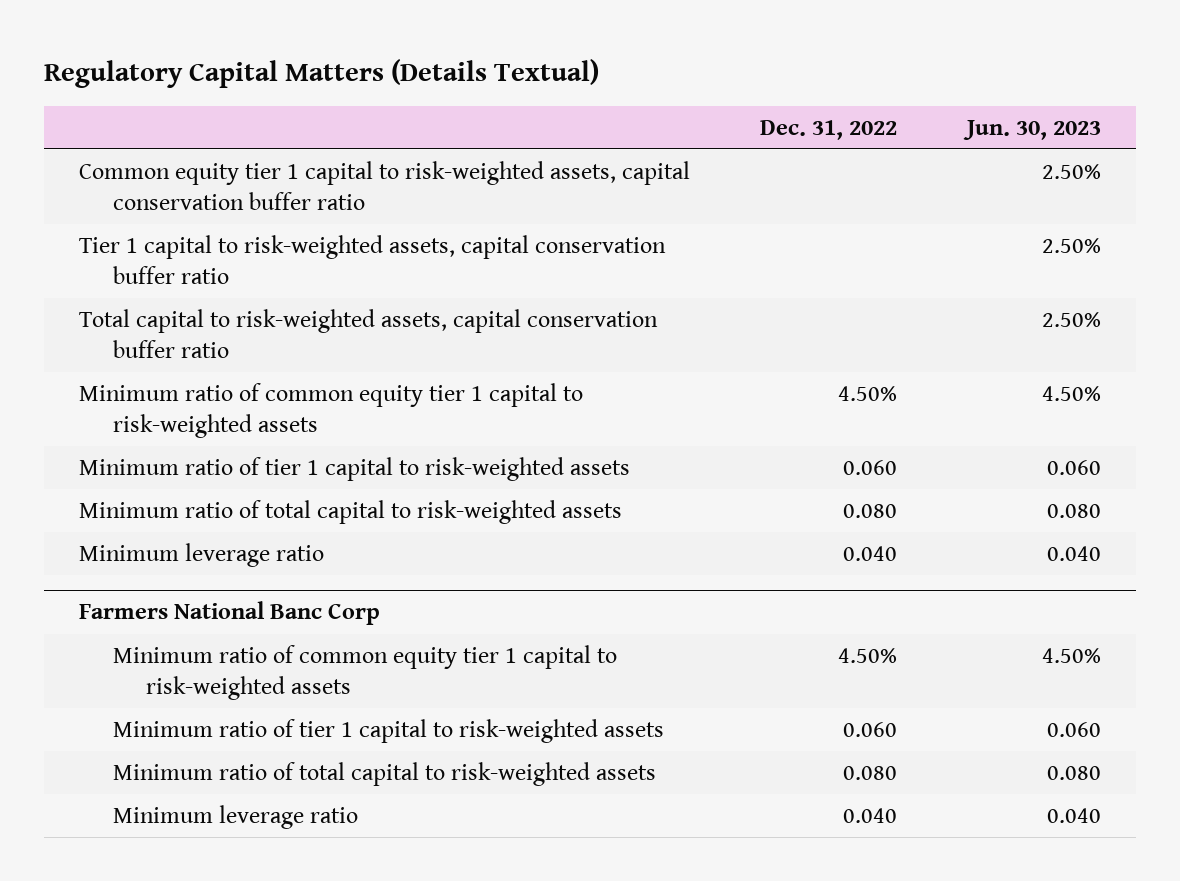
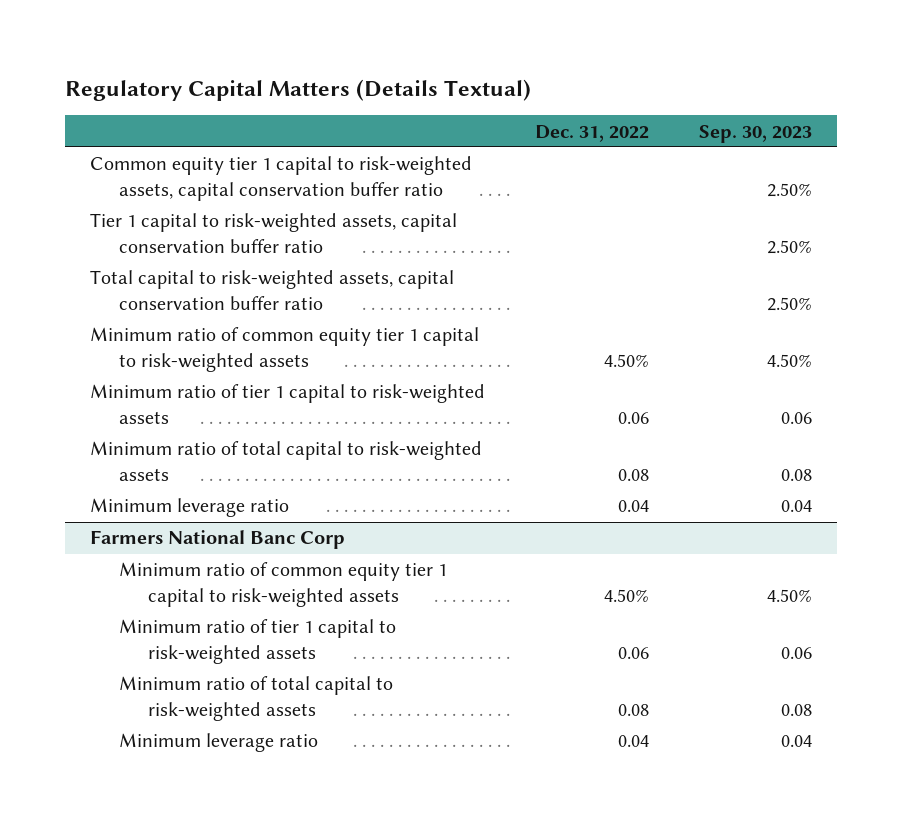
[963,119,1102,140] Jun. 30, 2023 -> none
none -> [698,124,812,143] Sep. 30, 2023
[843,460,898,476] 0.060 -> [617,411,649,424] 0.06
[843,504,898,519] 0.080 -> [617,468,649,481] 0.08
[843,546,898,562] 0.040 -> [617,500,649,513] 0.04
[843,722,898,738] 0.060 -> [617,646,649,659] 0.06
[843,766,898,781] 0.080 -> [617,703,649,716] 0.08
[843,808,898,824] 0.040 -> [617,735,649,748] 0.04

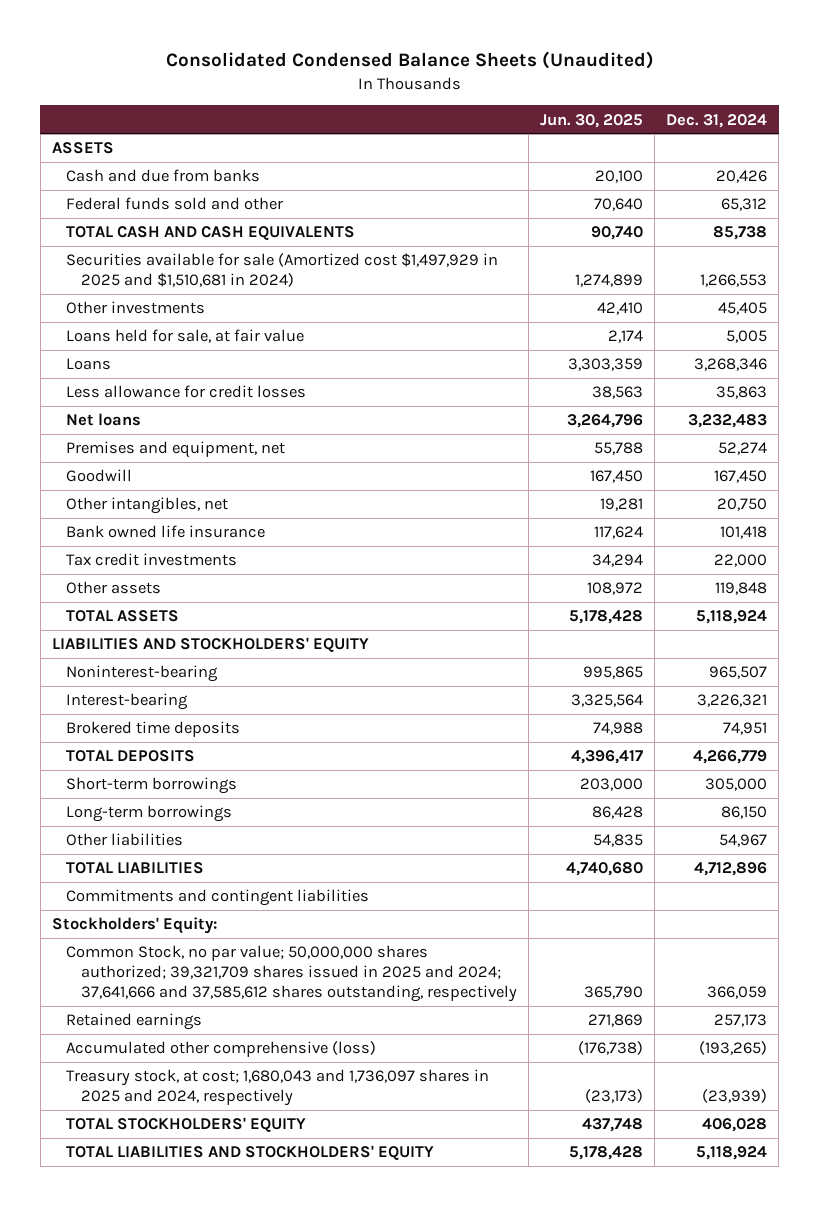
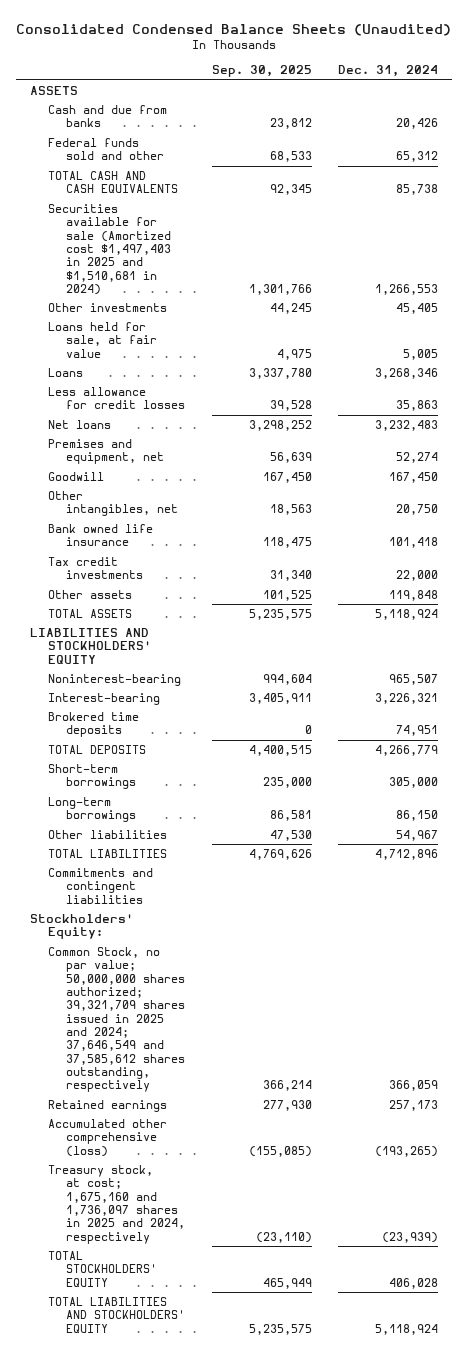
[539,113,643,128] Jun. 30, 2025 -> none
none -> [211,65,312,78] Sep. 30, 2025
[66,253,499,288] Securities available for sale (Amortized cost $1,497,929 in 2025 and $1,510,681 in 2024) -> [47,204,171,295] Securities available for sale (Amortized cost $1,497,403 in 2025 and $1,510,681 in 2024)
[66,945,517,1002] Common Stock, no par value; 50,000,000 shares authorized; 39,321,709 shares issued in 2025 and 2024; 37,641,666 and 37,585,612 shares outstanding, respectively -> [47,947,185,1093] Common Stock, no par value; 50,000,000 shares authorized; 39,321,709 shares issued in 2025 and 2024; 37,646,549 and 37,585,612 shares outstanding, respectively
[66,1069,490,1107] Treasury stock, at cost; 1,680,043 and 1,736,097 shares in 2025 and 2024, respectively -> [47,1165,185,1244] Treasury stock, at cost; 1,675,160 and 1,736,097 shares in 2025 and 2024, respectively

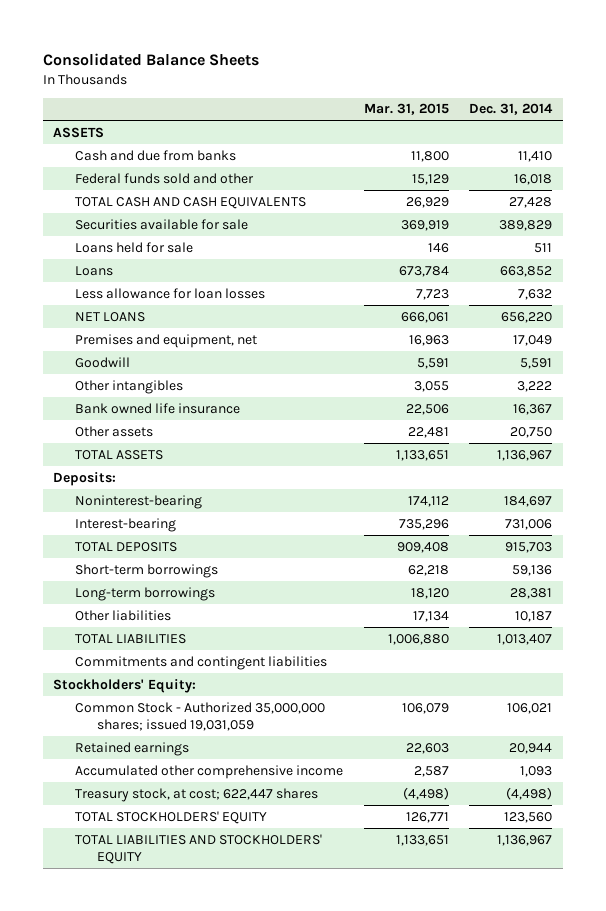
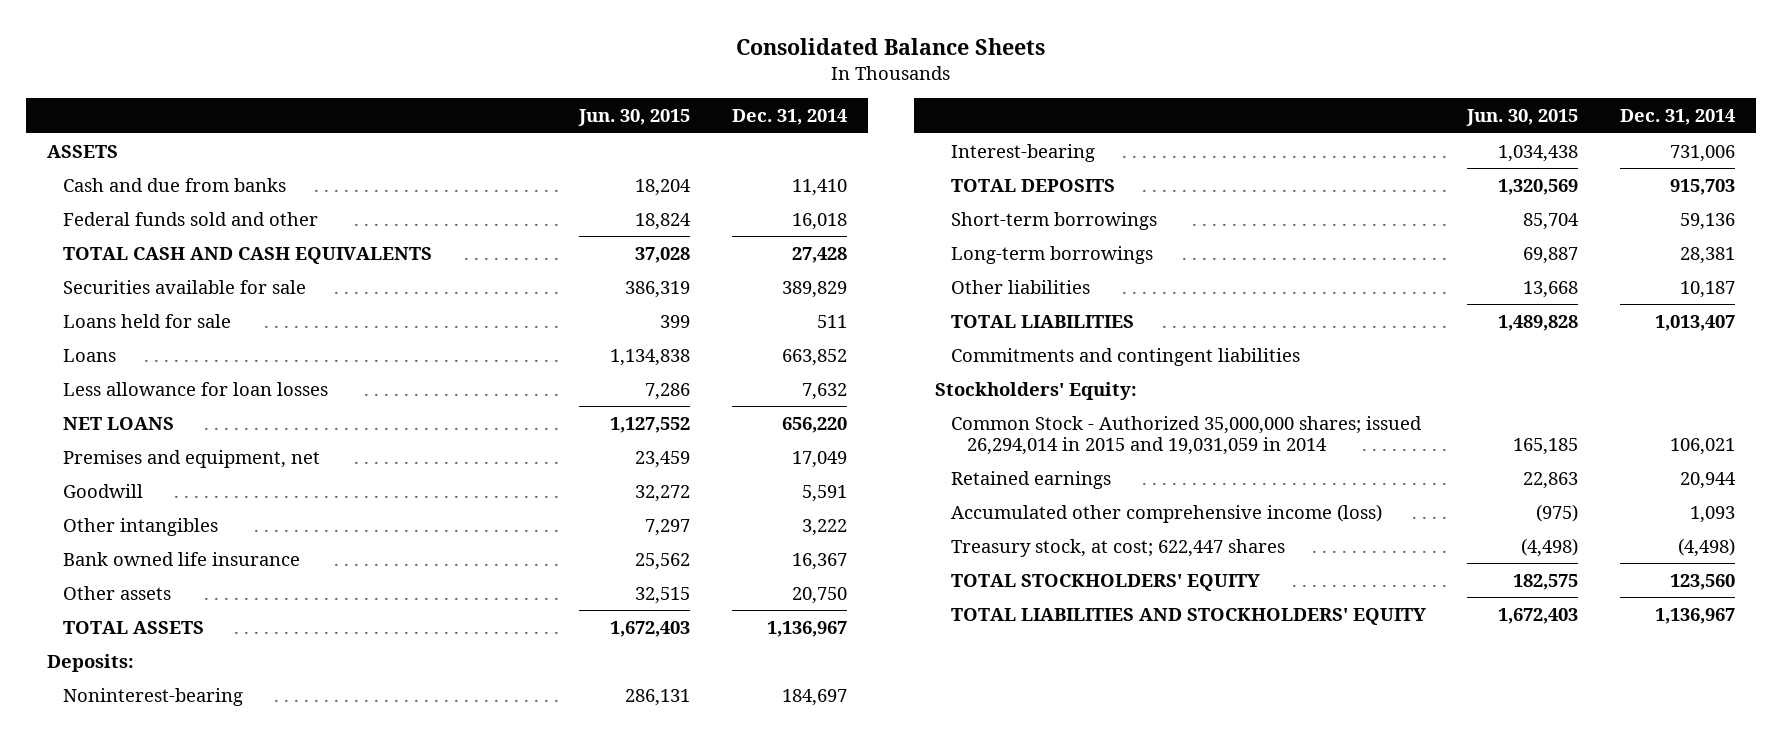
[363,103,449,116] Mar. 31, 2015 -> none
none -> [578,109,691,127] Jun. 30, 2015
[75,701,326,732] Common Stock - Authorized 35,000,000 shares; issued 19,031,059 -> [950,415,1422,456] Common Stock - Authorized 35,000,000 shares; issued 26,294,014 in 2015 and 19,031,059 in 2014
[75,764,344,779] Accumulated other comprehensive income -> [950,503,1382,523] Accumulated other comprehensive income (loss)

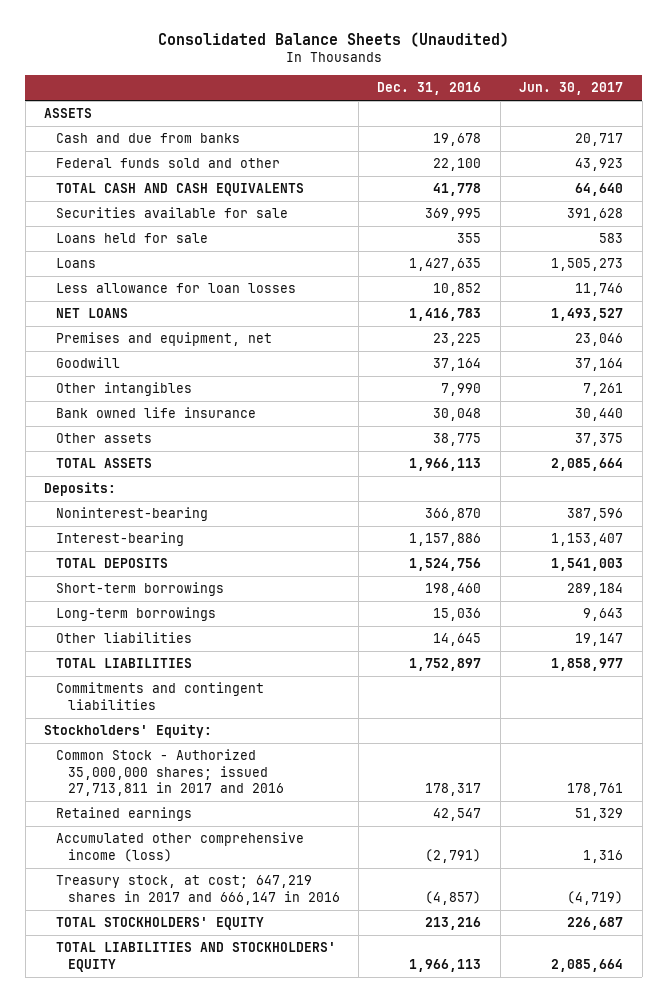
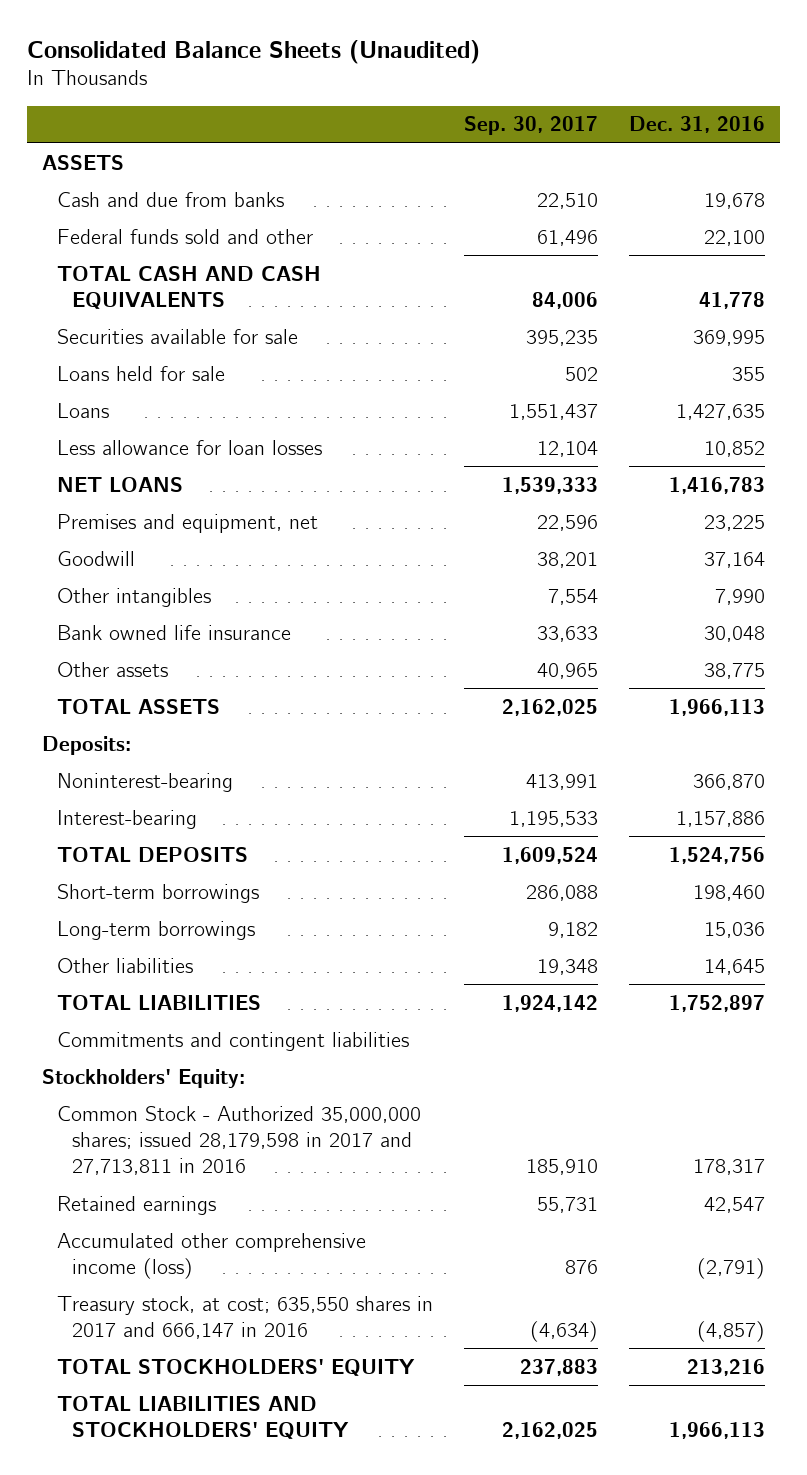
[519,82,624,96] Jun. 30, 2017 -> none
none -> [463,116,598,136] Sep. 30, 2017
[55,749,284,797] Common Stock - Authorized 35,000,000 shares; issued 27,713,811 in 2017 and 2016 -> [57,1105,422,1175] Common Stock - Authorized 35,000,000 shares; issued 28,179,598 in 2017 and 27,713,811 in 2016
[55,875,340,905] Treasury stock, at cost; 647,219 shares in 2017 and 666,147 in 2016 -> [57,1295,434,1339] Treasury stock, at cost; 635,550 shares in 2017 and 666,147 in 2016

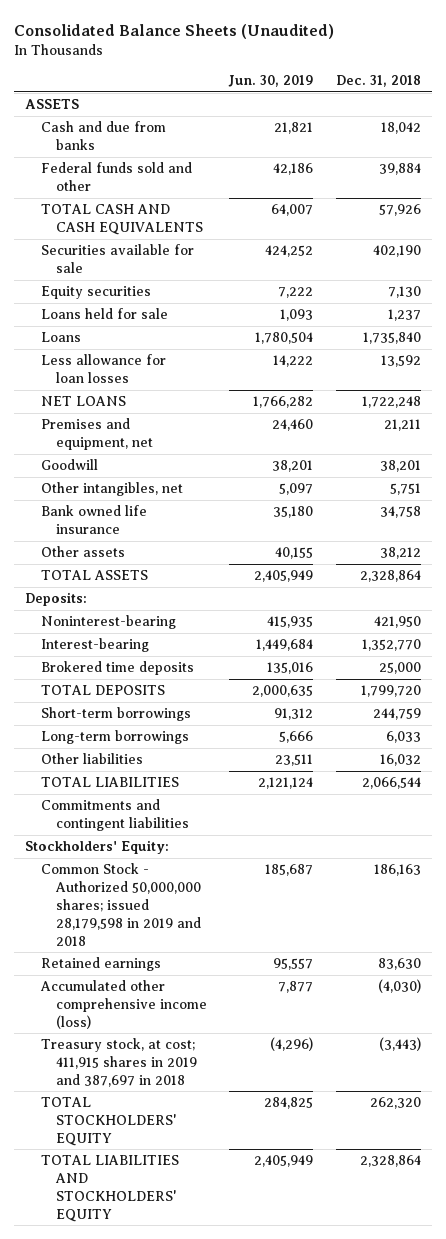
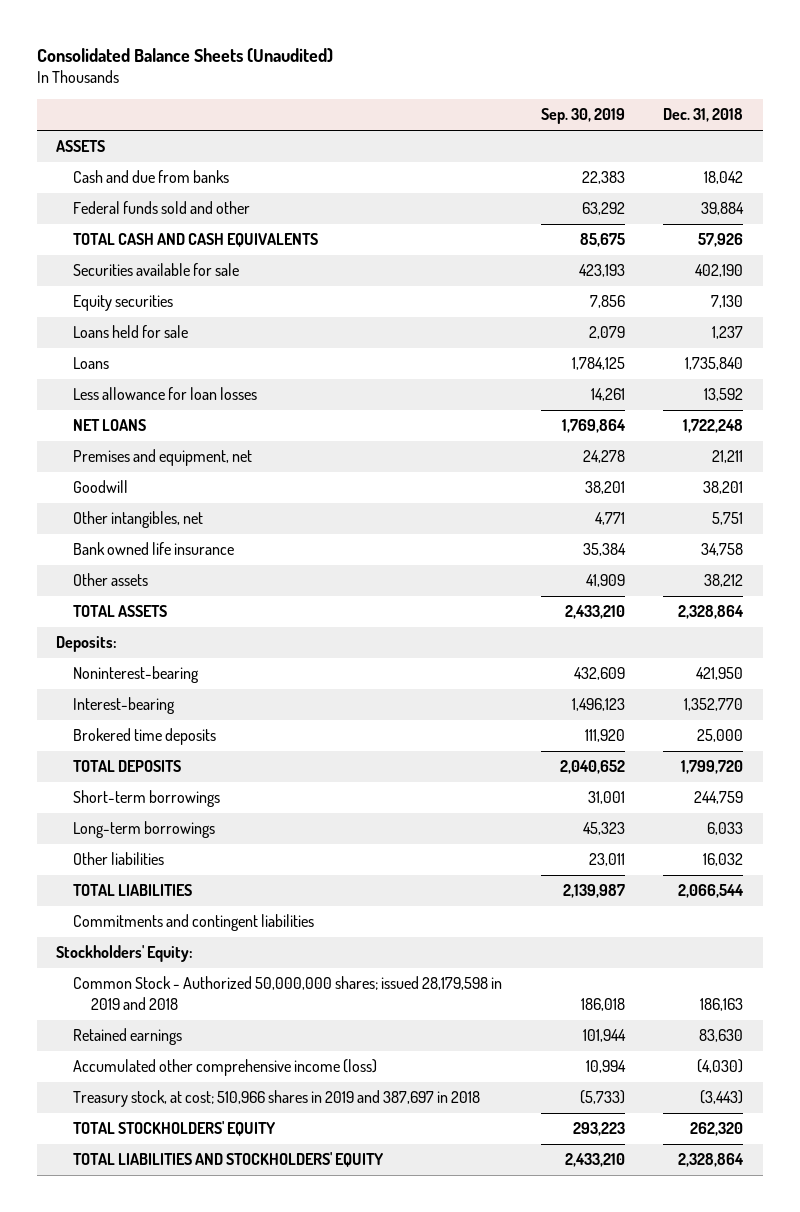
[228,75,314,88] Jun. 30, 2019 -> none
none -> [540,108,625,125] Sep. 30, 2019
[40,1038,198,1088] Treasury stock, at cost; 411,915 shares in 2019 and 387,697 in 2018 -> [73,1090,481,1108] Treasury stock, at cost; 510,966 shares in 2019 and 387,697 in 2018

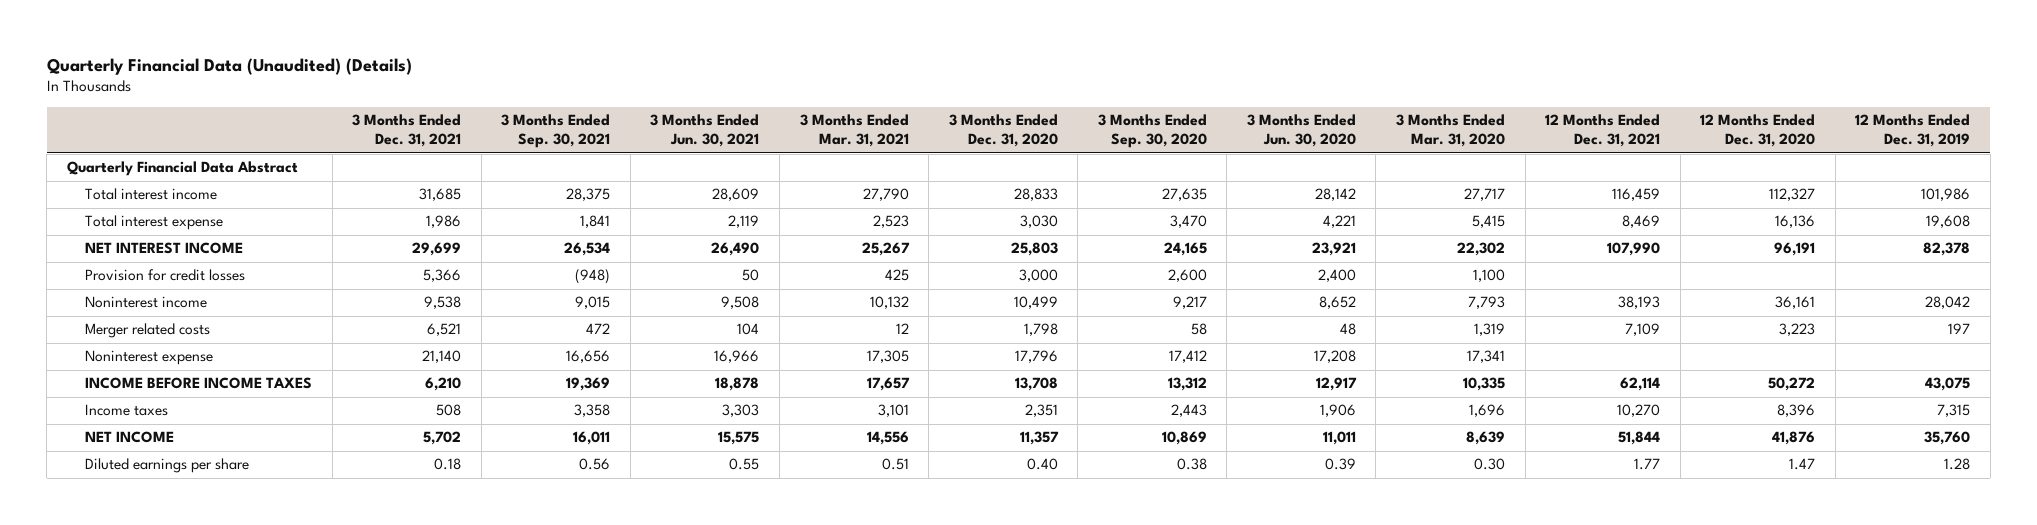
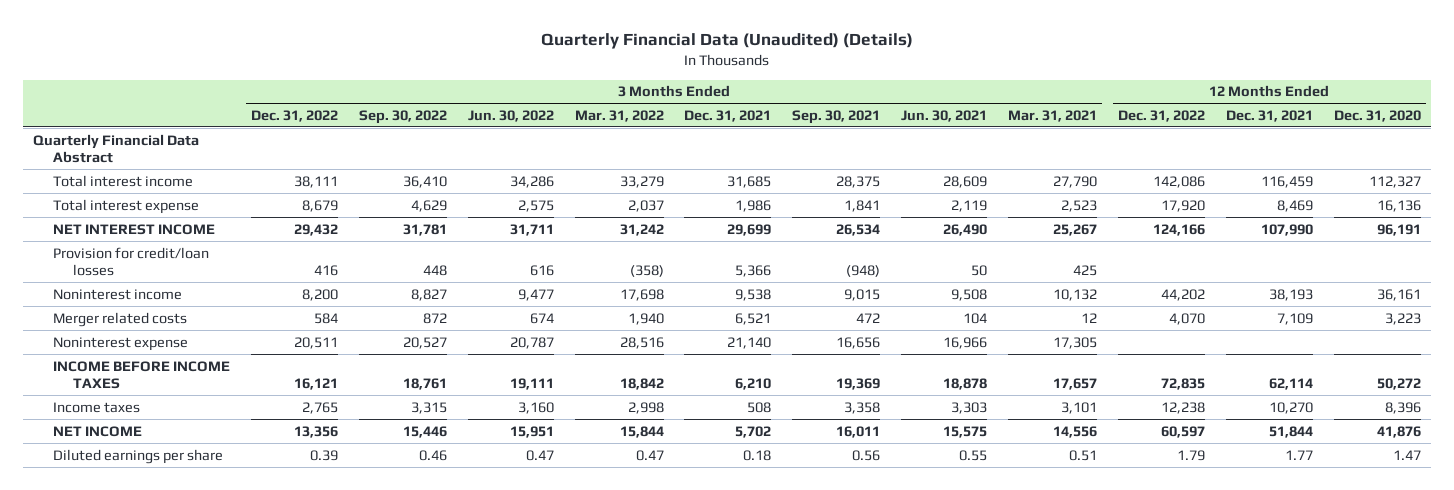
[948,114,1058,148] 3 Months Ended Dec. 31, 2020 -> none
[1097,114,1207,149] 3 Months Ended Sep. 30, 2020 -> none
[1246,114,1356,148] 3 Months Ended Jun. 30, 2020 -> none
[1396,114,1506,148] 3 Months Ended Mar. 31, 2020 -> none
[1855,114,1971,148] 12 Months Ended Dec. 31, 2019 -> none
none -> [250,109,338,122] Dec. 31, 2022
none -> [358,109,447,124] Sep. 30, 2022
none -> [467,109,554,122] Jun. 30, 2022
none -> [574,109,664,122] Mar. 31, 2022
none -> [1117,109,1205,122] Dec. 31, 2022
[84,269,245,282] Provision for credit losses -> [53,246,210,277] Provision for credit/loan losses

